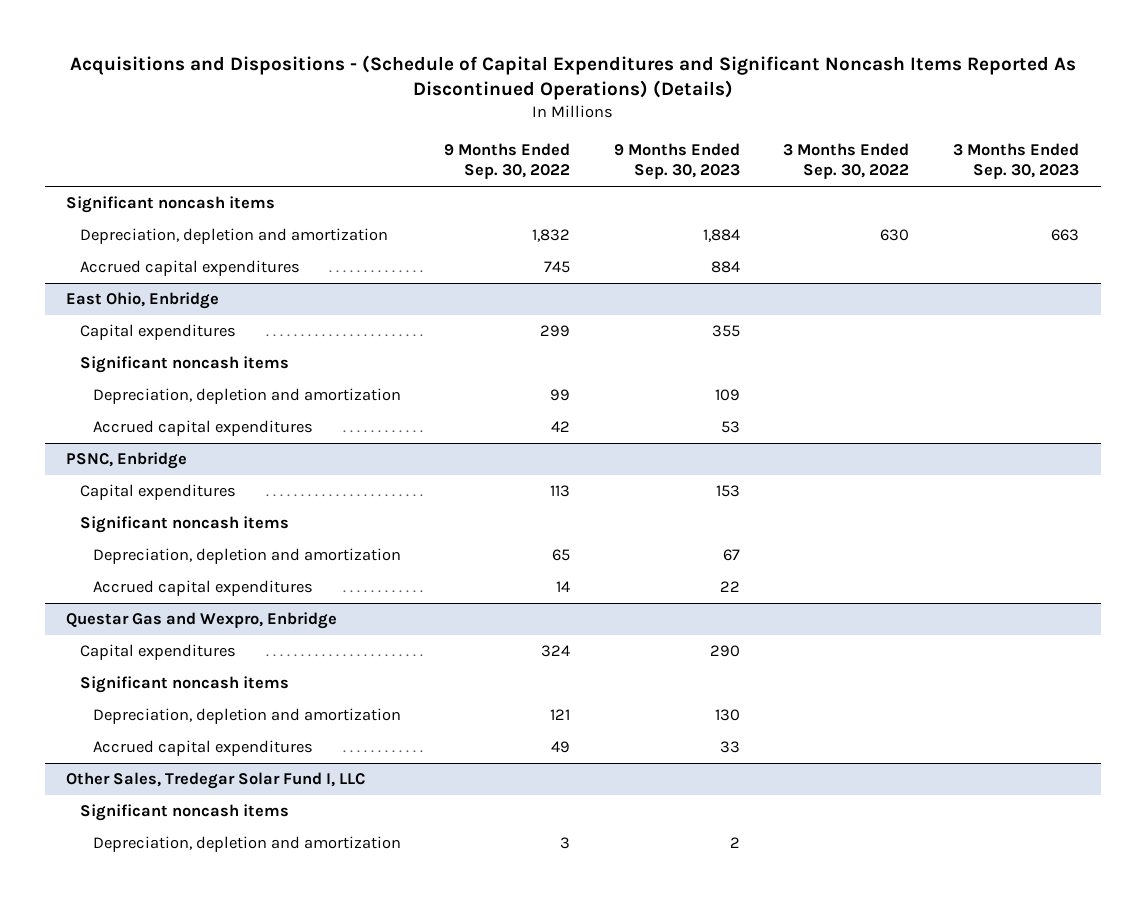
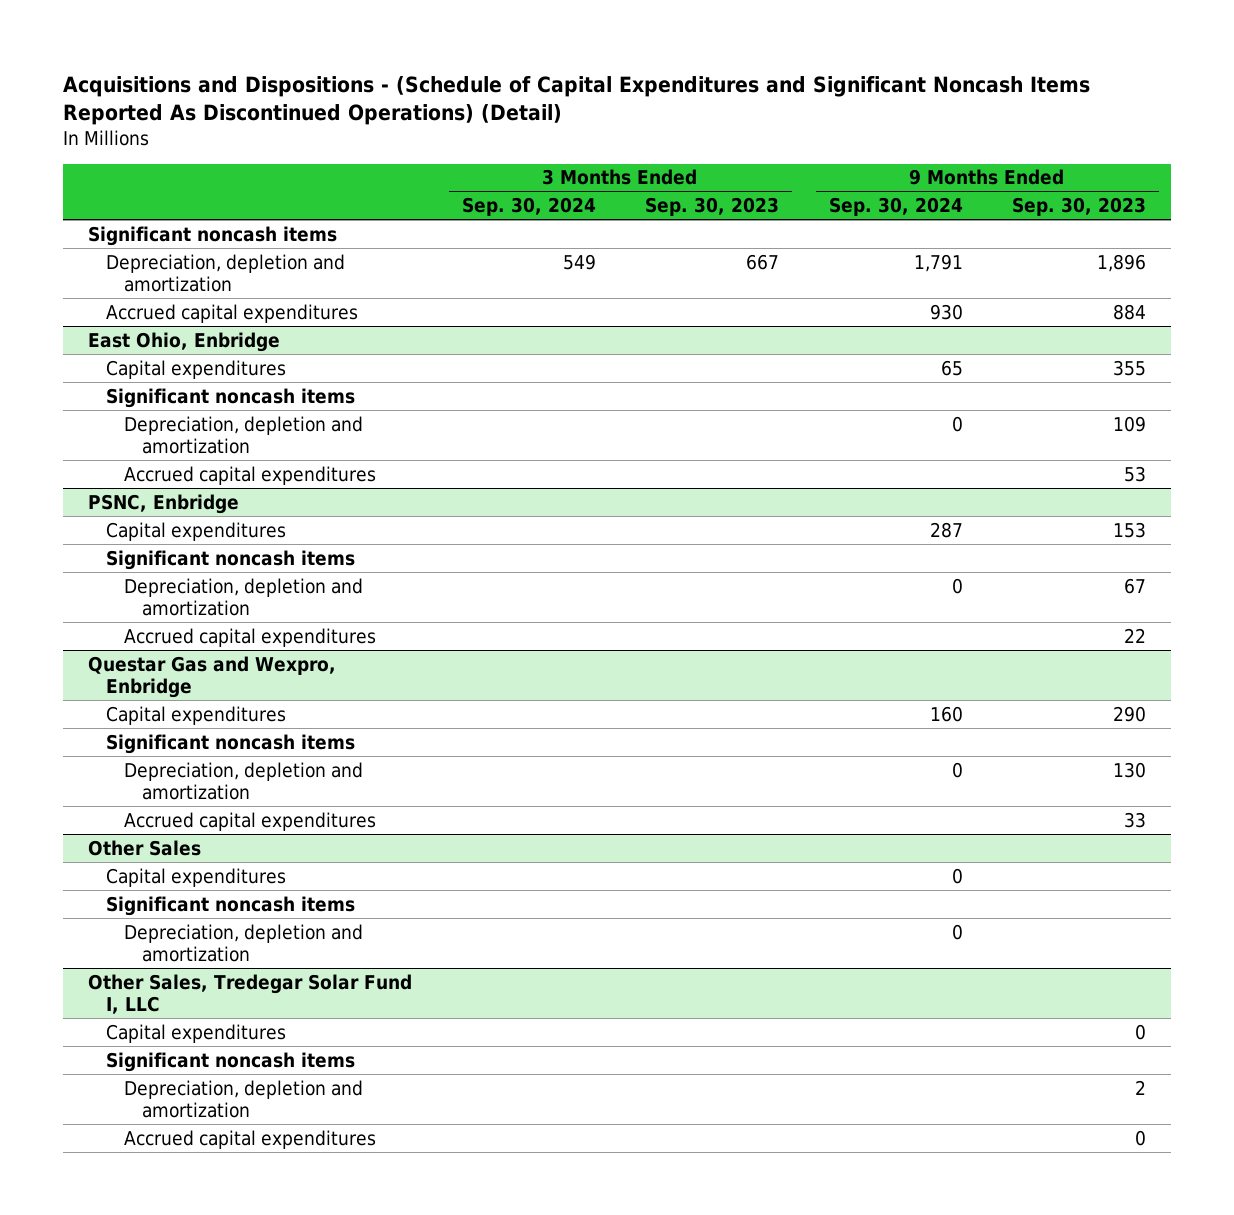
[69,55,1076,101] Acquisitions and Dispositions - (Schedule of Capital Expenditures and Significant Noncash Items Reported As Discontinued Operations) (Details) -> [63,75,1091,126] Acquisitions and Dispositions - (Schedule of Capital Expenditures and Significant Noncash Items Reported As Discontinued Operations) (Detail)
[444,142,571,180] 9 Months Ended Sep. 30, 2022 -> none
[783,142,910,180] 3 Months Ended Sep. 30, 2022 -> none
none -> [461,196,596,216] Sep. 30, 2024
none -> [828,196,963,216] Sep. 30, 2024
[702,228,740,242] 1,884 -> [1097,253,1147,272] 1,896
[1050,228,1079,241] 663 -> [746,253,780,270] 667
none -> [88,839,202,856] Other Sales
none -> [105,867,286,887] Capital expenditures
none -> [105,895,355,916] Significant noncash items
none -> [123,923,363,963] Depreciation, depletion and amortization
none -> [105,1023,286,1043] Capital expenditures
none -> [123,1129,376,1149] Accrued capital expenditures

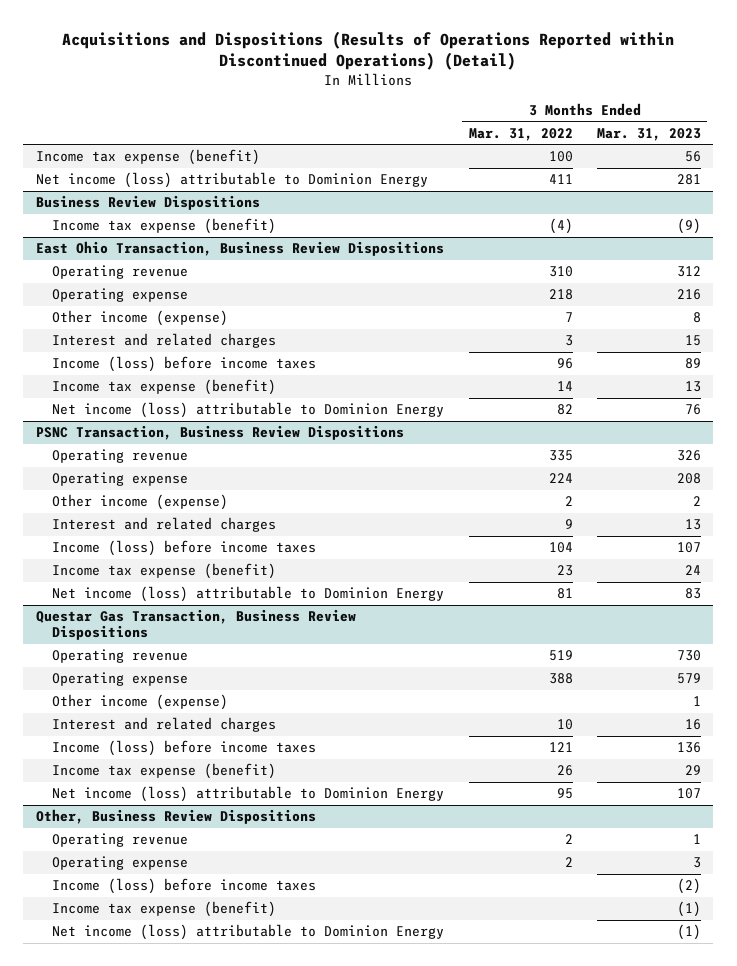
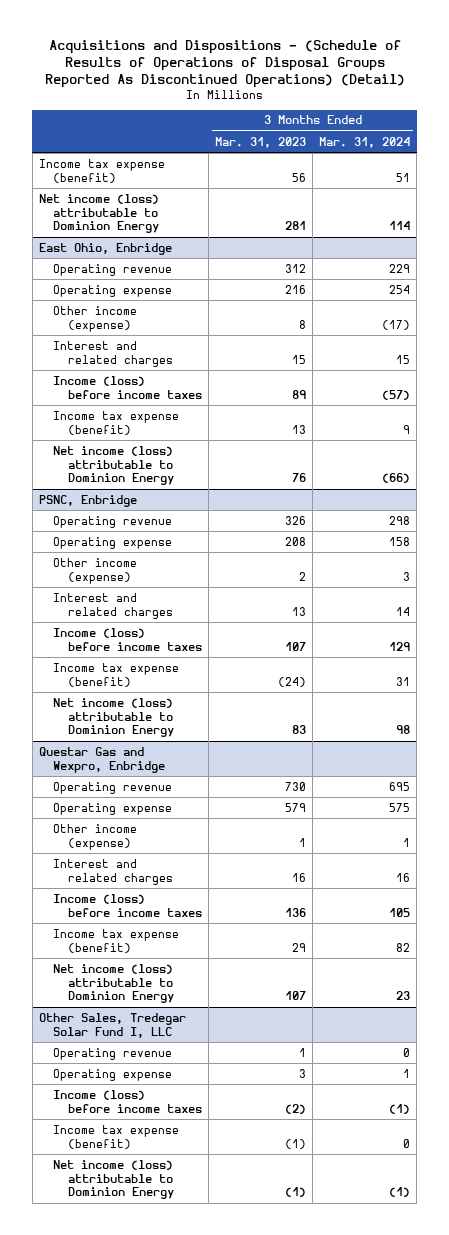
[62,30,675,71] Acquisitions and Dispositions (Results of Operations Reported within Discontinued Operations) (Detail) -> [44,39,405,88] Acquisitions and Dispositions - (Schedule of Results of Operations of Disposal Groups Reported As Discontinued Operations) (Detail)
[468,127,573,141] Mar. 31, 2022 -> none
none -> [319,136,411,148] Mar. 31, 2024
[35,195,260,211] Business Review Dispositions -> none
[52,218,277,235] Income tax expense (benefit) -> none
[35,241,444,257] East Ohio Transaction, Business Review Dispositions -> none
none -> [38,242,172,255] East Ohio, Enbridge
[35,425,404,441] PSNC Transaction, Business Review Dispositions -> none
none -> [38,494,137,507] PSNC, Enbridge
[684,565,701,576] 24 -> [278,676,307,687] (24)
[35,609,356,641] Questar Gas Transaction, Business Review Dispositions -> none
none -> [38,746,166,773] Questar Gas and Wexpro, Enbridge
[35,809,316,825] Other, Business Review Dispositions -> none
none -> [38,1012,186,1038] Other Sales, Tredegar Solar Fund I, LLC

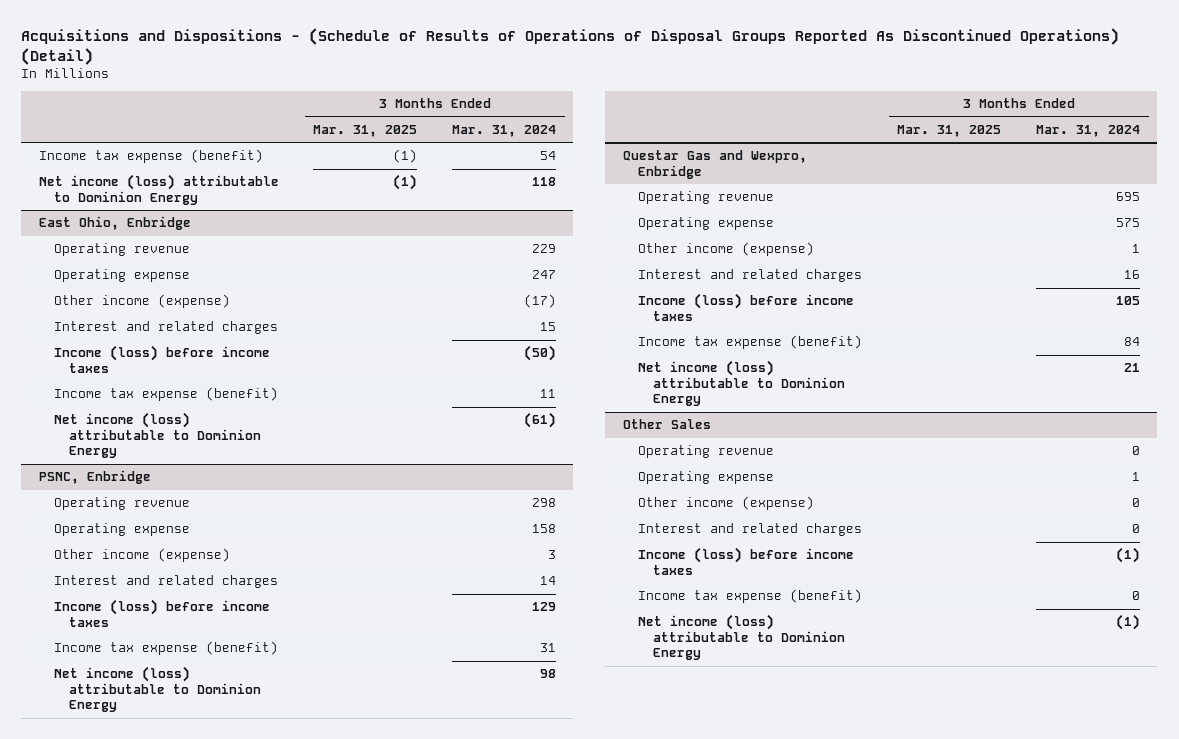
[215,136,307,148] Mar. 31, 2023 -> none
none -> [313,124,418,137] Mar. 31, 2025
[396,172,411,182] 51 -> [539,151,556,161] 54
[389,221,411,231] 114 -> [531,177,556,187] 118
[389,284,411,294] 254 -> [531,270,556,280] 247
[382,389,411,400] (57) -> [523,345,556,362] (50)
[403,424,411,434] 9 -> [539,389,556,399] 11
[382,473,411,484] (66) -> [523,412,556,429] (61)
[38,1012,186,1038] Other Sales, Tredegar Solar Fund I, LLC -> none
[396,942,411,952] 82 -> [1124,337,1141,347] 84
[396,991,411,1001] 23 -> [1124,363,1141,373] 21
none -> [622,419,711,430] Other Sales
none -> [637,496,814,511] Other income (expense)
none -> [637,523,862,537] Interest and related charges

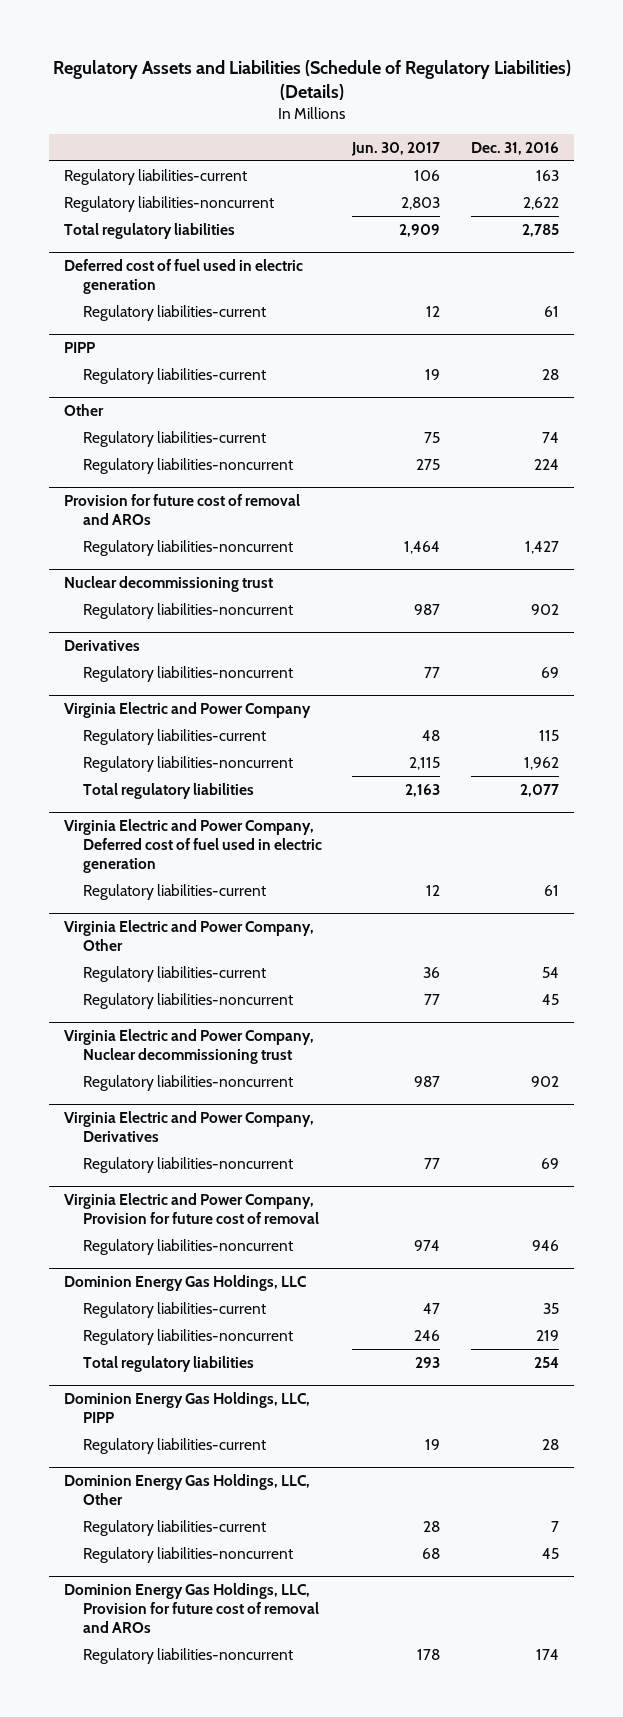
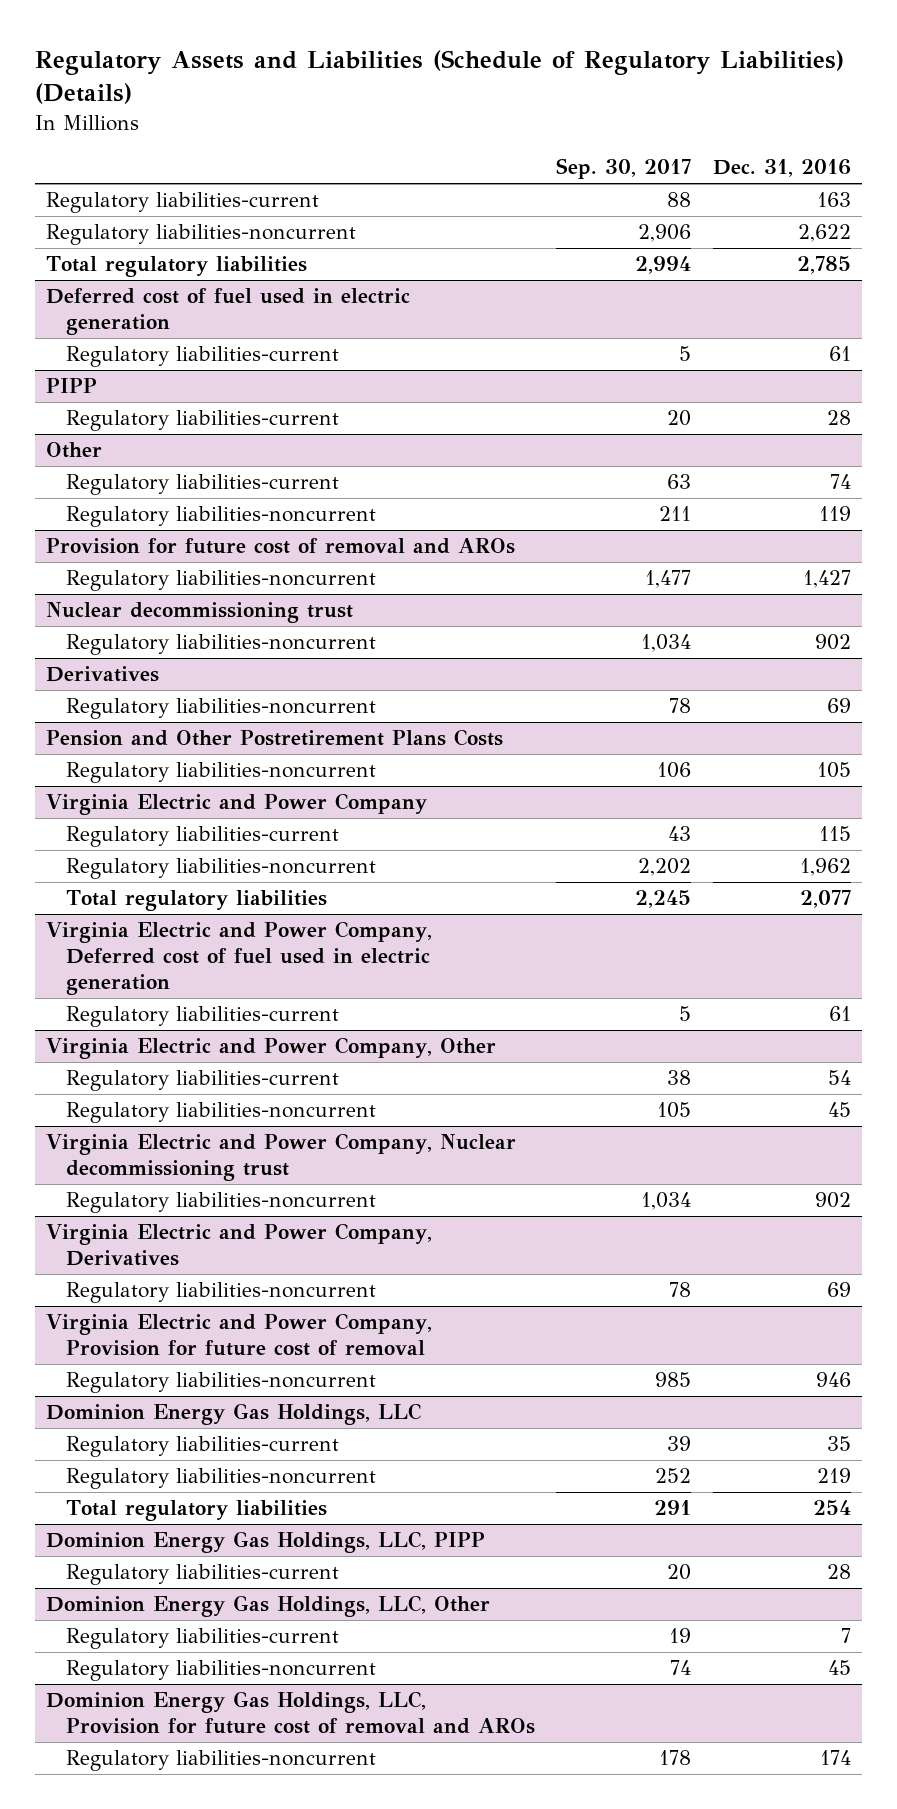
[351,141,441,156] Jun. 30, 2017 -> none
none -> [556,158,692,180] Sep. 30, 2017
[533,458,559,470] 224 -> [819,506,852,522] 119
none -> [46,729,504,747] Pension and Other Postretirement Plans Costs
none -> [65,762,376,784] Regulatory liabilities-noncurrent

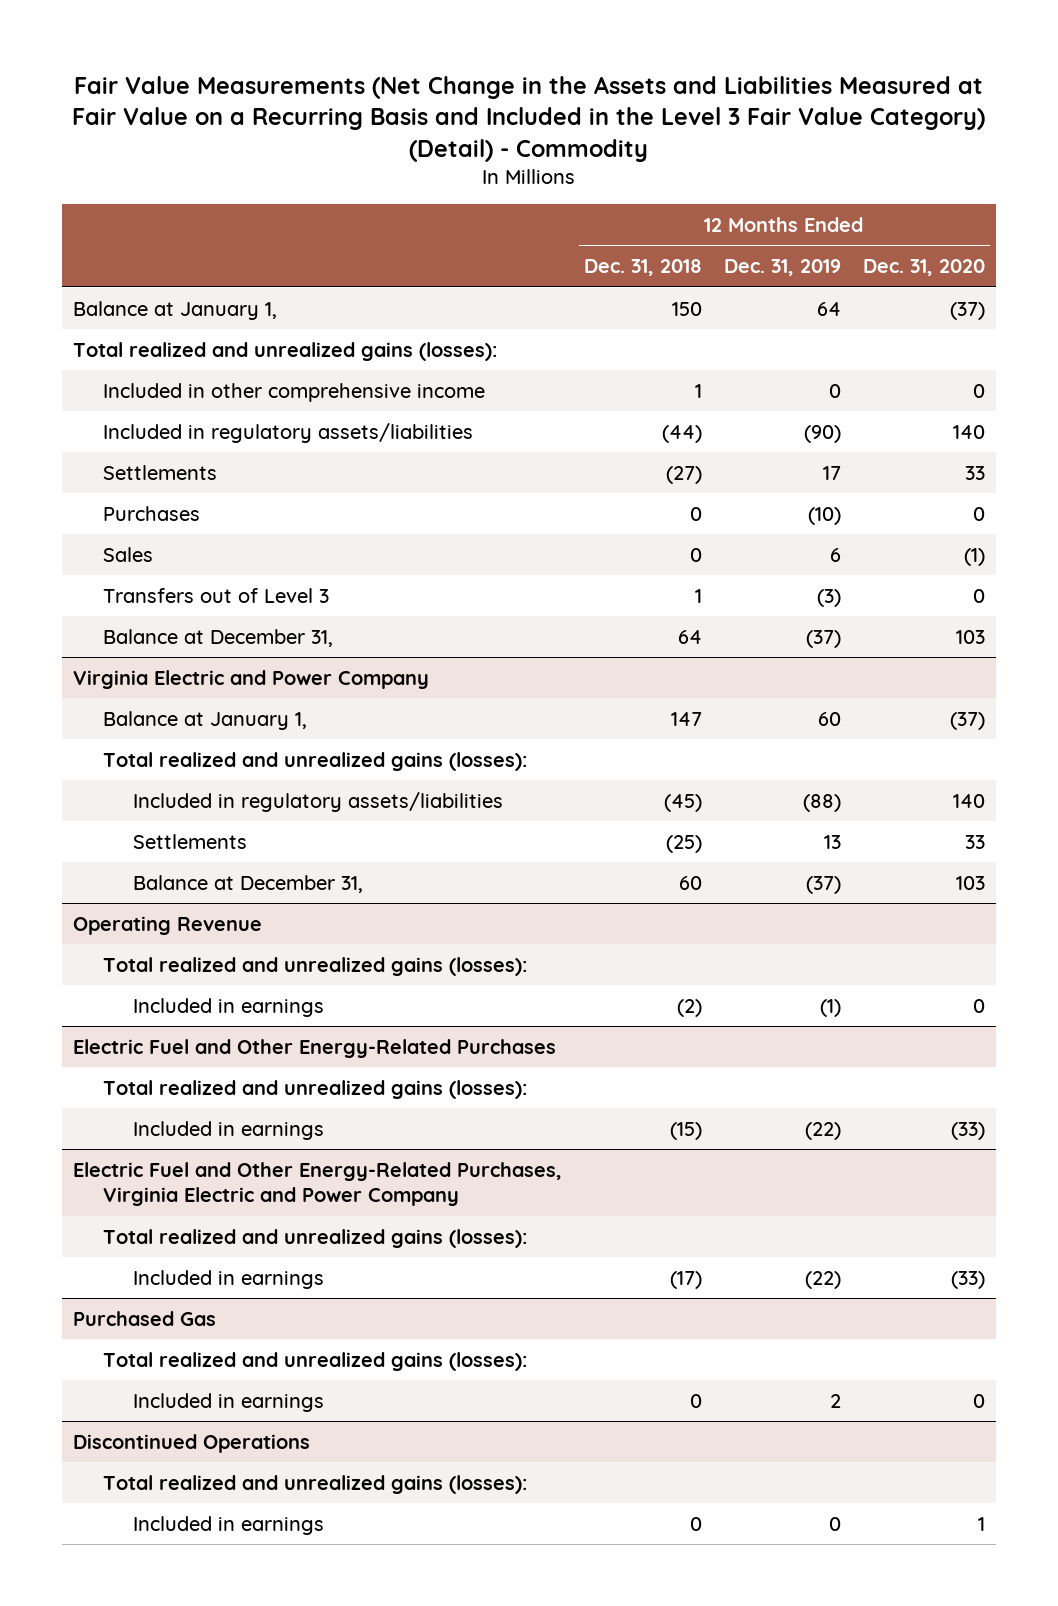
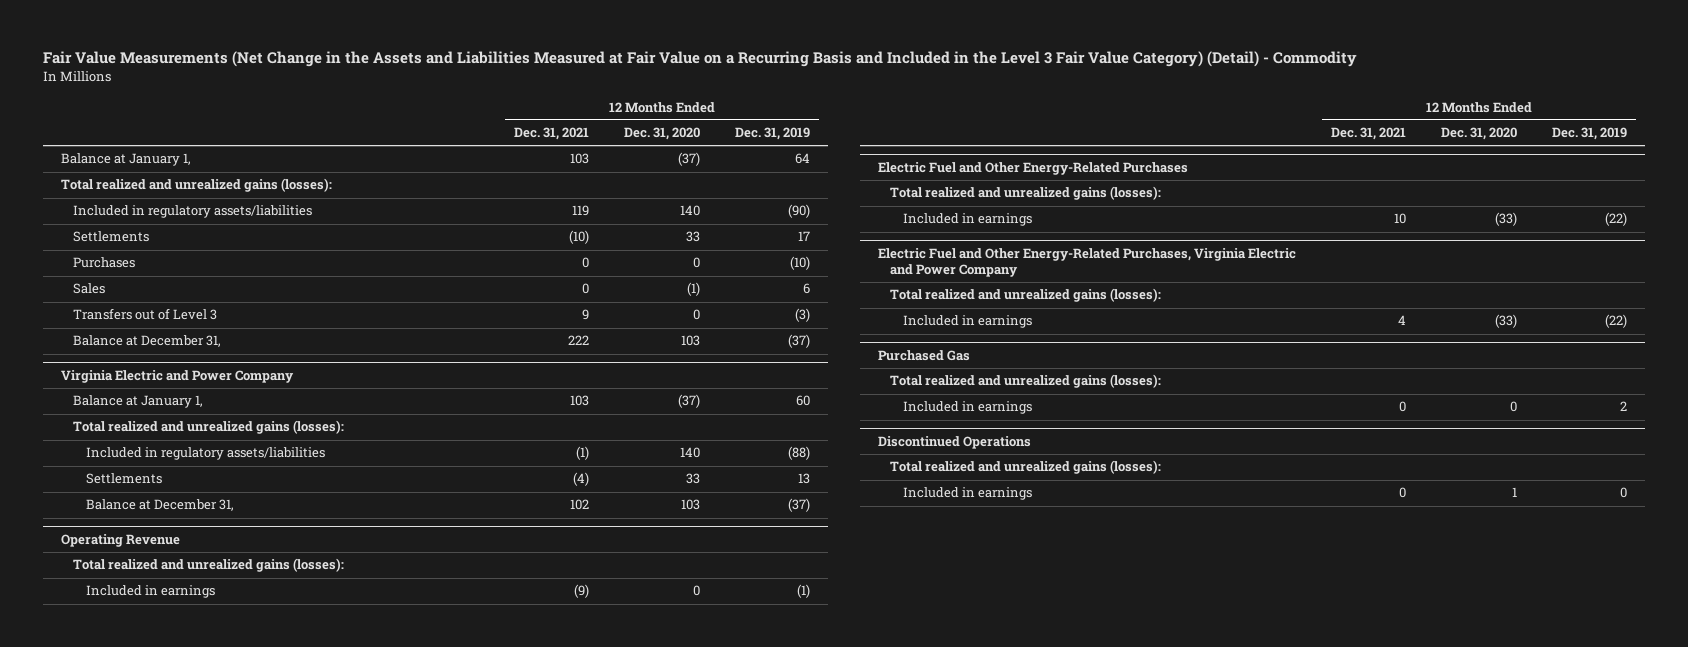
[584,259,703,277] Dec. 31, 2018 -> none
none -> [513,127,589,141] Dec. 31, 2021
[103,382,486,402] Included in other comprehensive income -> none

